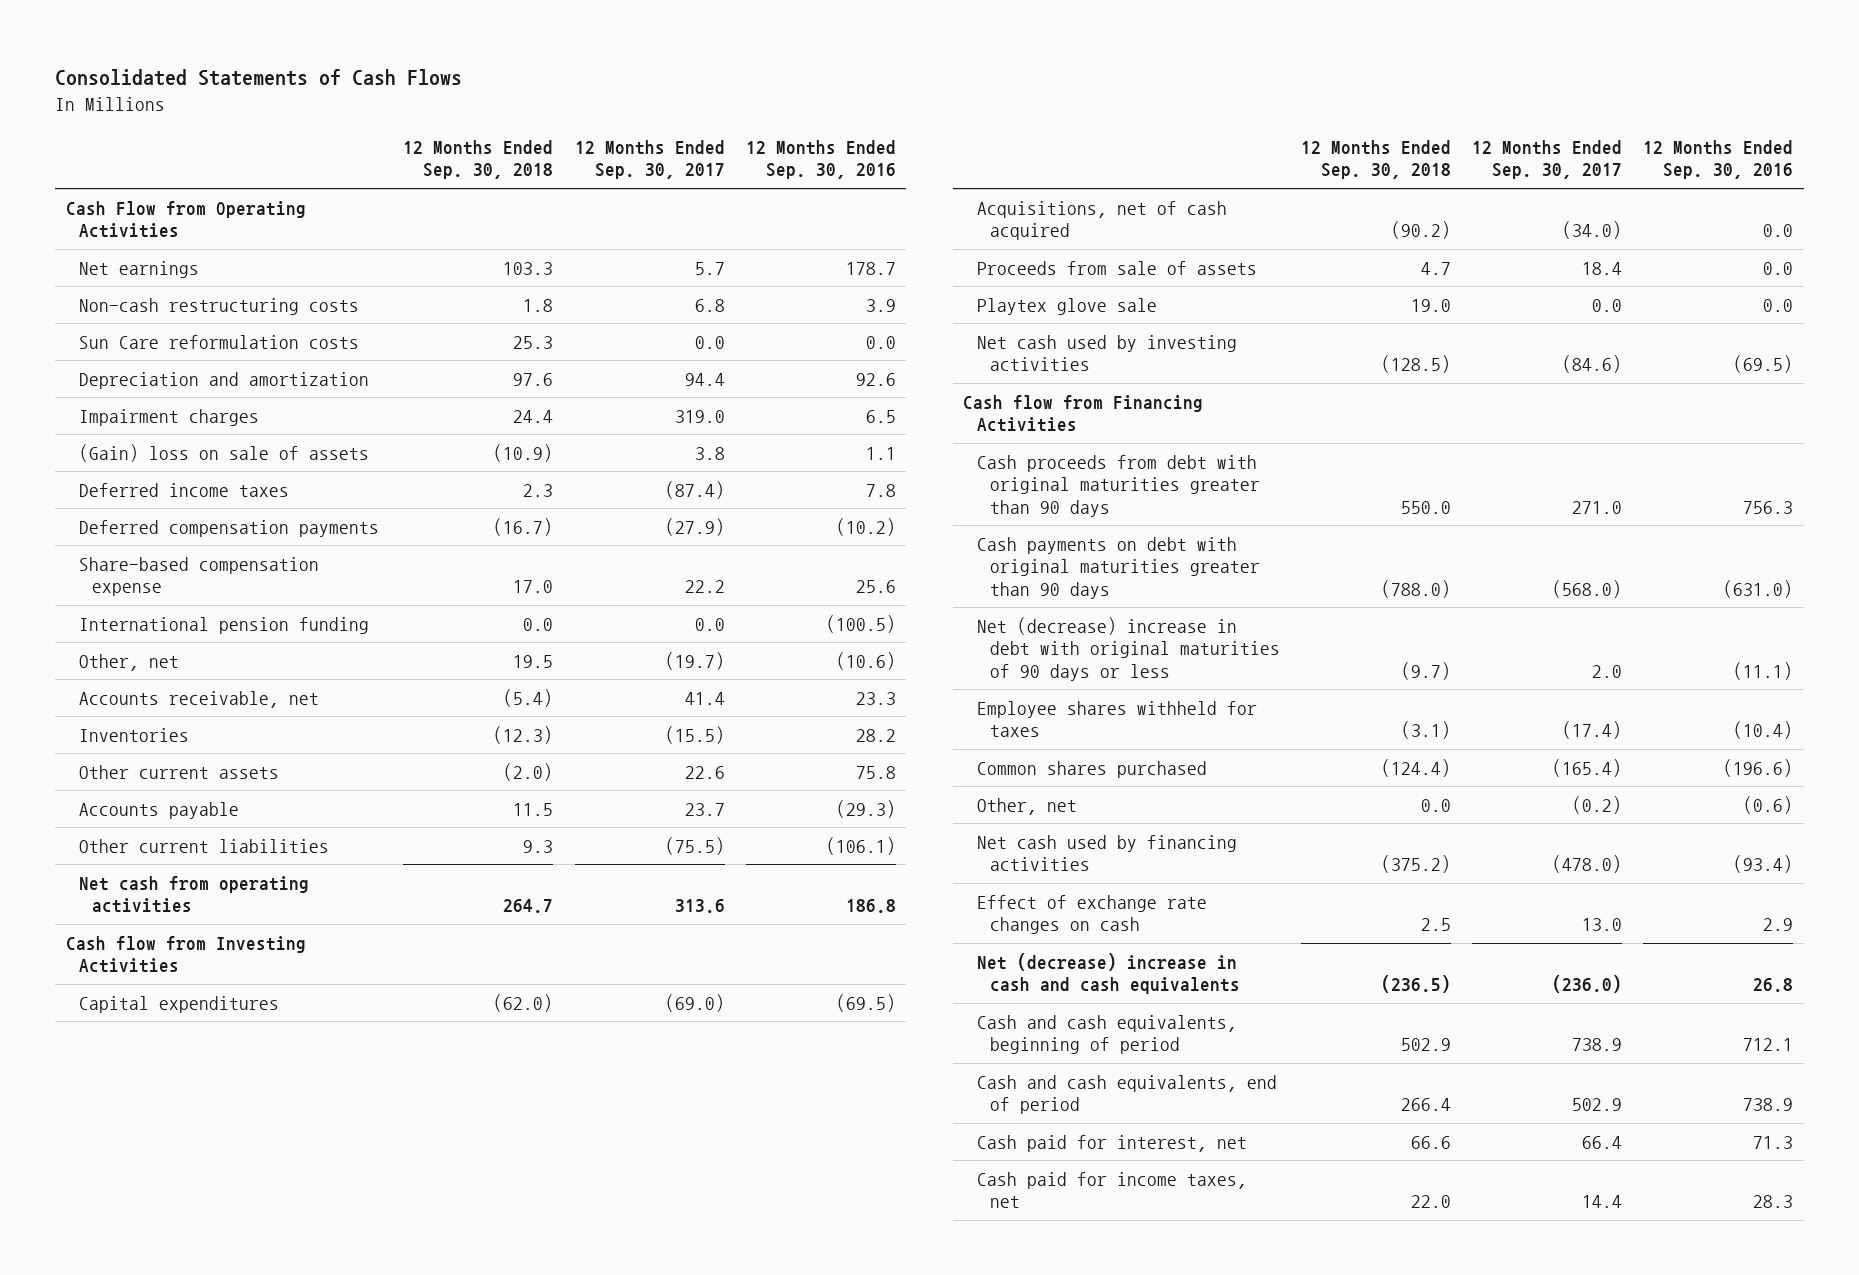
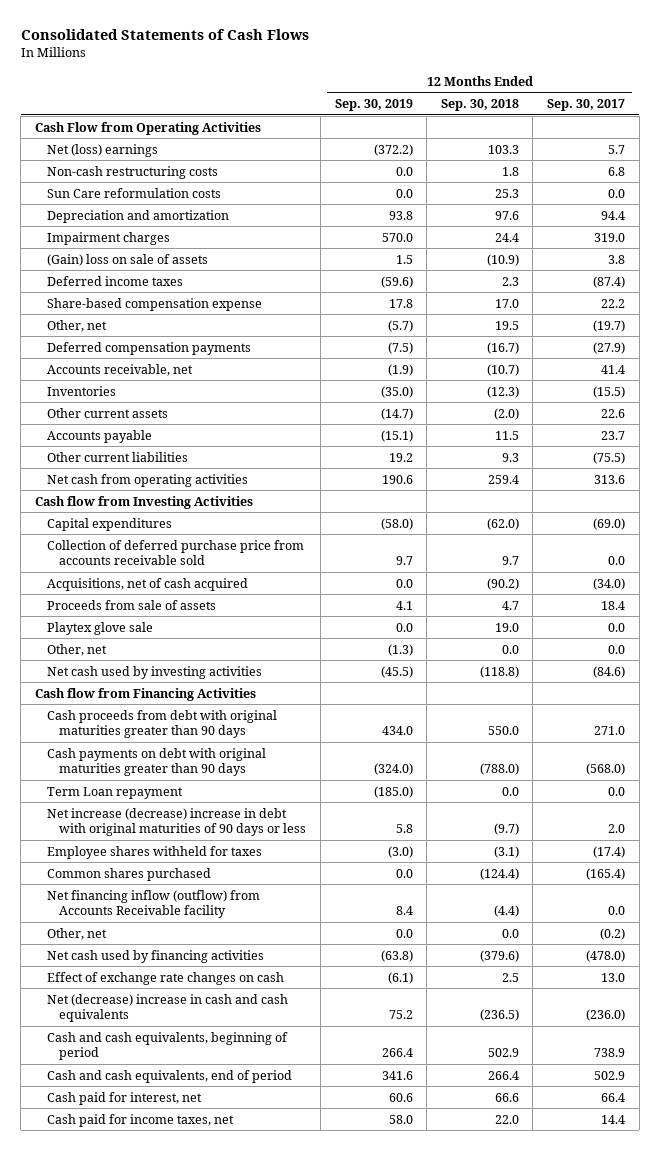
[745,139,896,180] 12 Months Ended Sep. 30, 2016 -> none
none -> [334,99,413,112] Sep. 30, 2019
[79,260,200,278] Net earnings -> [47,143,159,157] Net (loss) earnings
[79,616,370,634] International pension funding -> none
[79,519,380,537] Deferred compensation payments -> [47,341,252,355] Deferred compensation payments
[503,688,554,707] (5.4) -> [486,363,519,376] (10.7)
[503,899,554,914] 264.7 -> [487,474,519,484] 259.4
none -> [47,539,305,565] Collection of deferred purchase price from accounts receivable sold
none -> [47,643,108,656] Other, net
[1380,355,1451,374] (128.5) -> [479,665,519,678] (118.8)
none -> [47,786,184,799] Term Loan repayment
[976,616,1280,681] Net (decrease) increase in debt with original maturities of 90 days or less -> [47,807,307,836] Net increase (decrease) increase in debt with original maturities of 90 days or less
none -> [47,889,261,918] Net financing inflow (outflow) from Accounts Receivable facility
[1380,855,1451,874] (375.2) -> [479,949,519,962] (379.6)

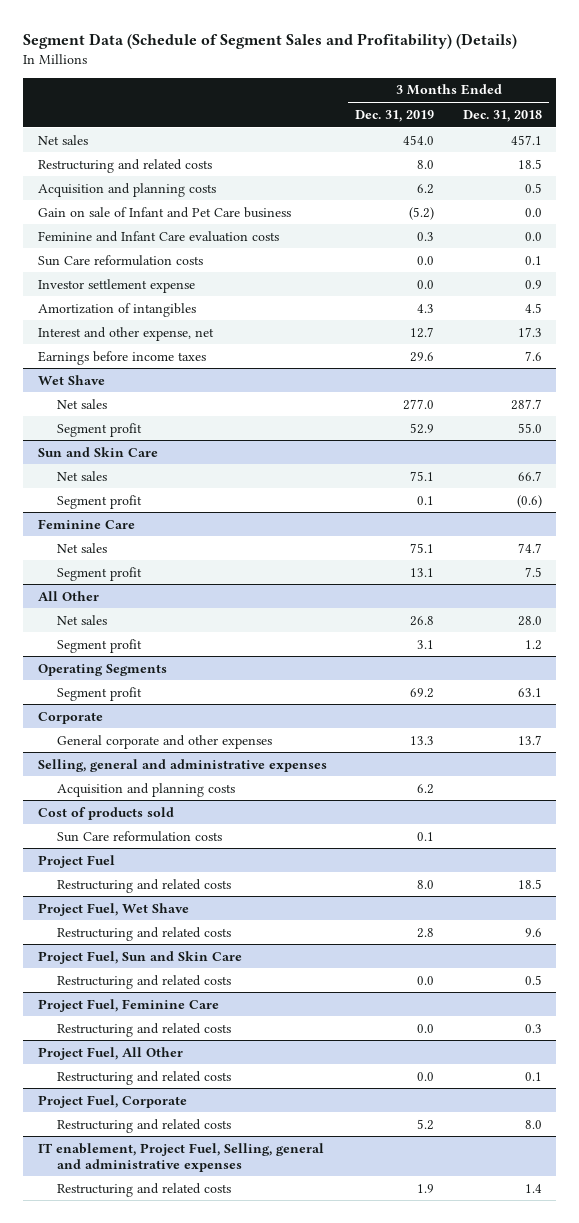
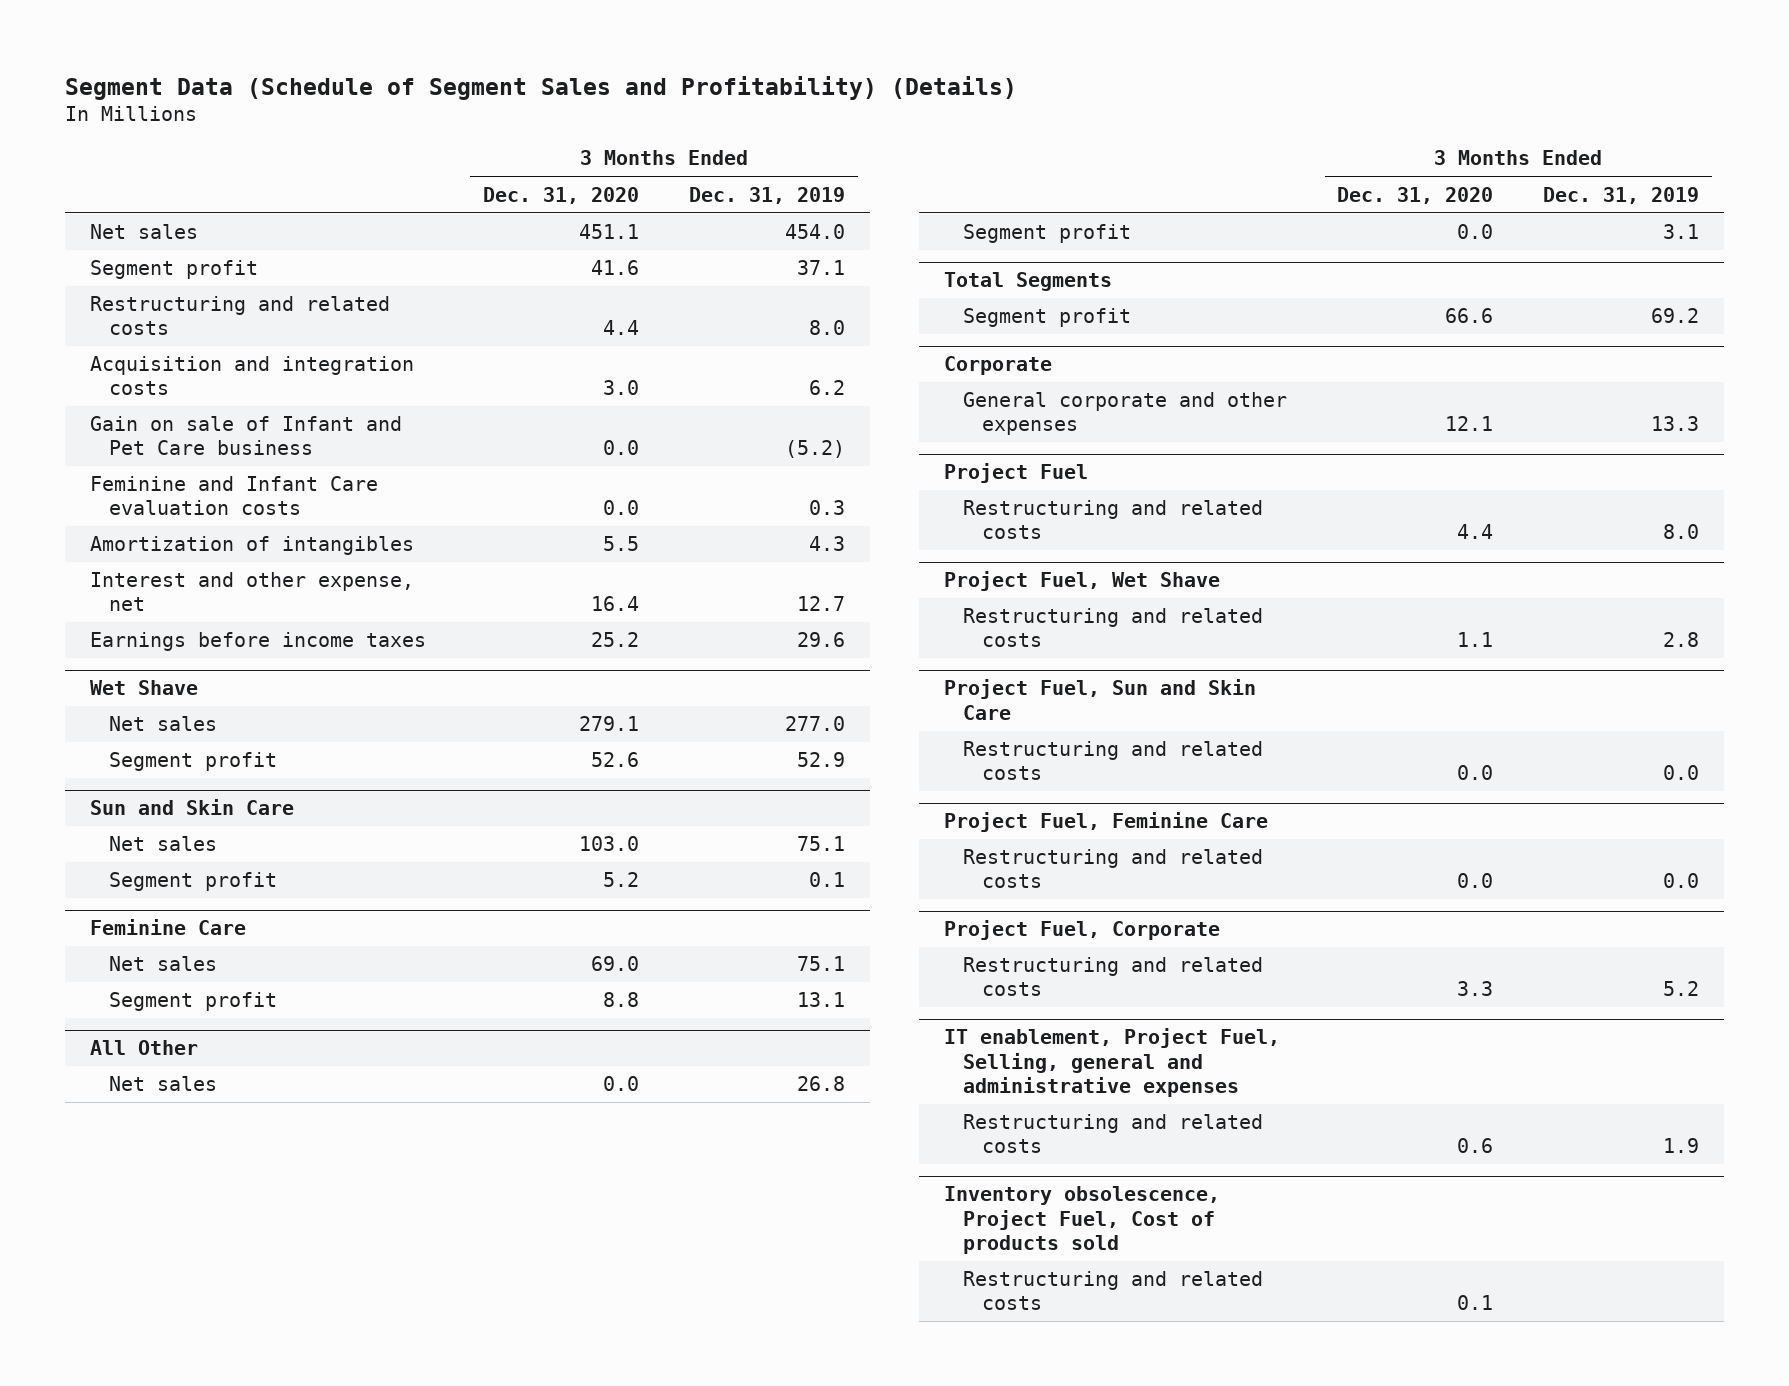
[462,109,542,122] Dec. 31, 2018 -> none
none -> [482,186,639,204] Dec. 31, 2020
none -> [89,260,258,280] Segment profit
[37,182,216,197] Acquisition and planning costs -> [89,356,414,396] Acquisition and integration costs
[37,254,203,266] Sun Care reformulation costs -> none
[37,278,195,293] Investor settlement expense -> none
[37,663,167,676] Operating Segments -> none
none -> [943,272,1112,292] Total Segments
[37,758,327,772] Selling, general and administrative expenses -> none
[57,782,236,797] Acquisition and planning costs -> none
[37,806,174,820] Cost of products sold -> none
[57,830,223,842] Sun Care reformulation costs -> none
[37,1046,183,1060] Project Fuel, All Other -> none
[57,1070,232,1085] Restructuring and related costs -> none
none -> [943,1186,1220,1254] Inventory obsolescence, Project Fuel, Cost of products sold
none -> [962,1271,1263,1311] Restructuring and related costs

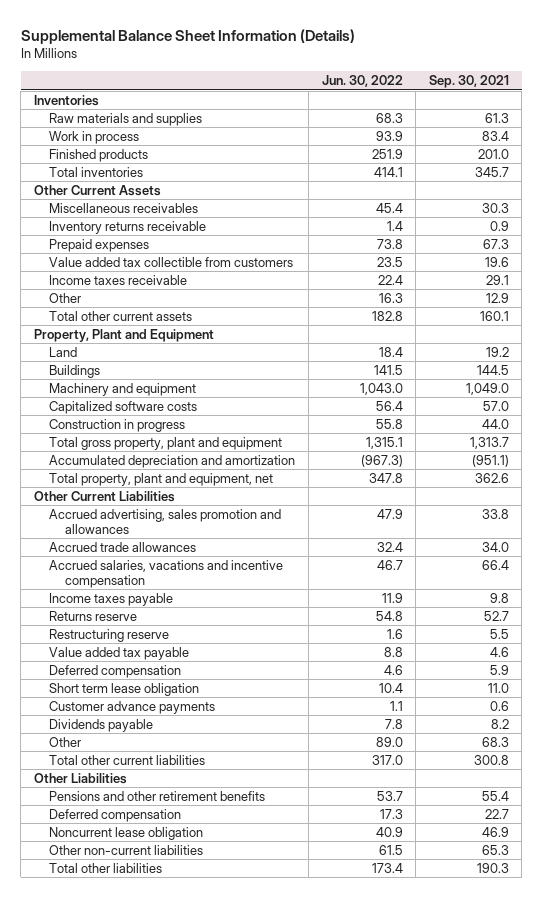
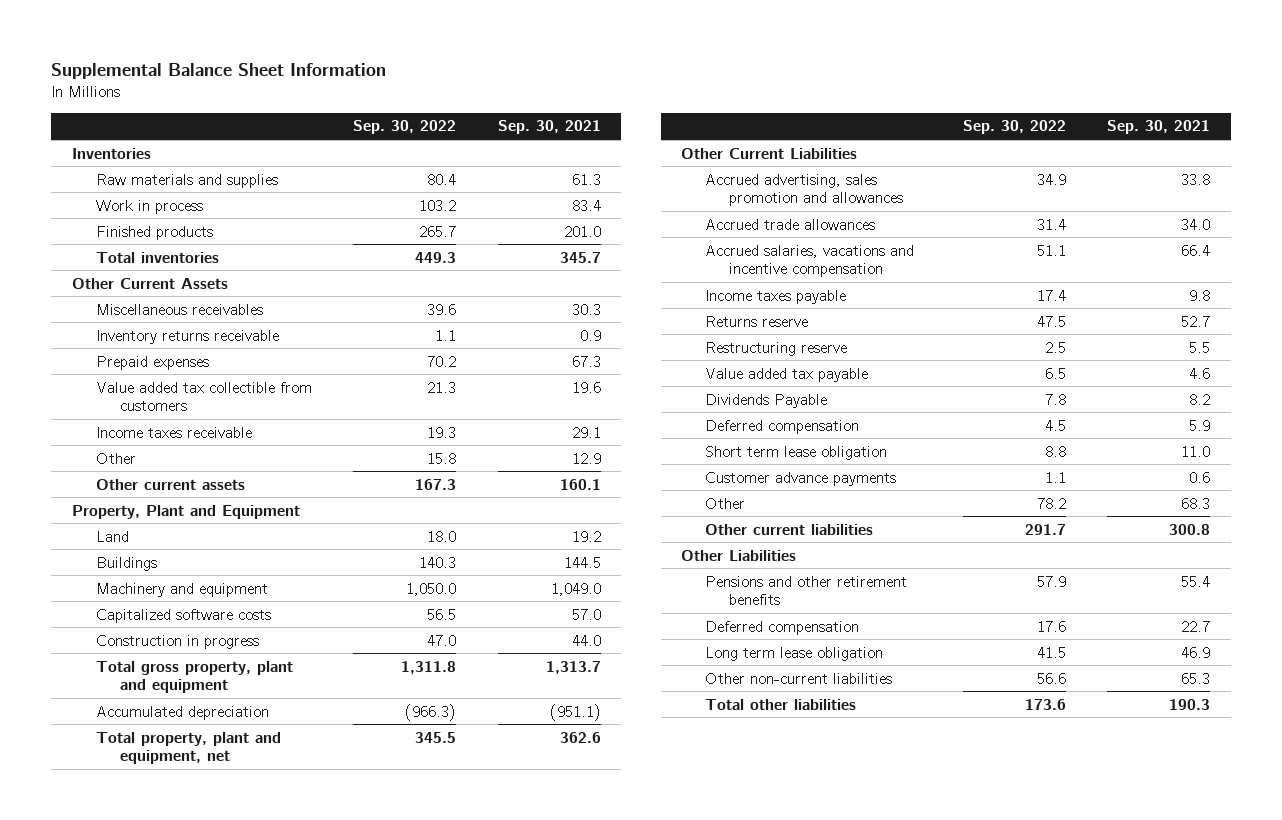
[20,28,355,44] Supplemental Balance Sheet Information (Details) -> [51,62,387,79] Supplemental Balance Sheet Information
[321,75,403,88] Jun. 30, 2022 -> none
none -> [353,120,457,135] Sep. 30, 2022
[49,310,193,321] Total other current assets -> [95,478,245,490] Other current assets
[49,454,296,468] Accumulated depreciation and amortization -> [95,705,269,720] Accumulated depreciation
none -> [705,393,828,408] Dividends Payable
[49,718,154,732] Dividends payable -> none
[49,754,206,765] Total other current liabilities -> [705,523,874,535] Other current liabilities
[49,826,204,840] Noncurrent lease obligation -> [705,646,884,661] Long term lease obligation

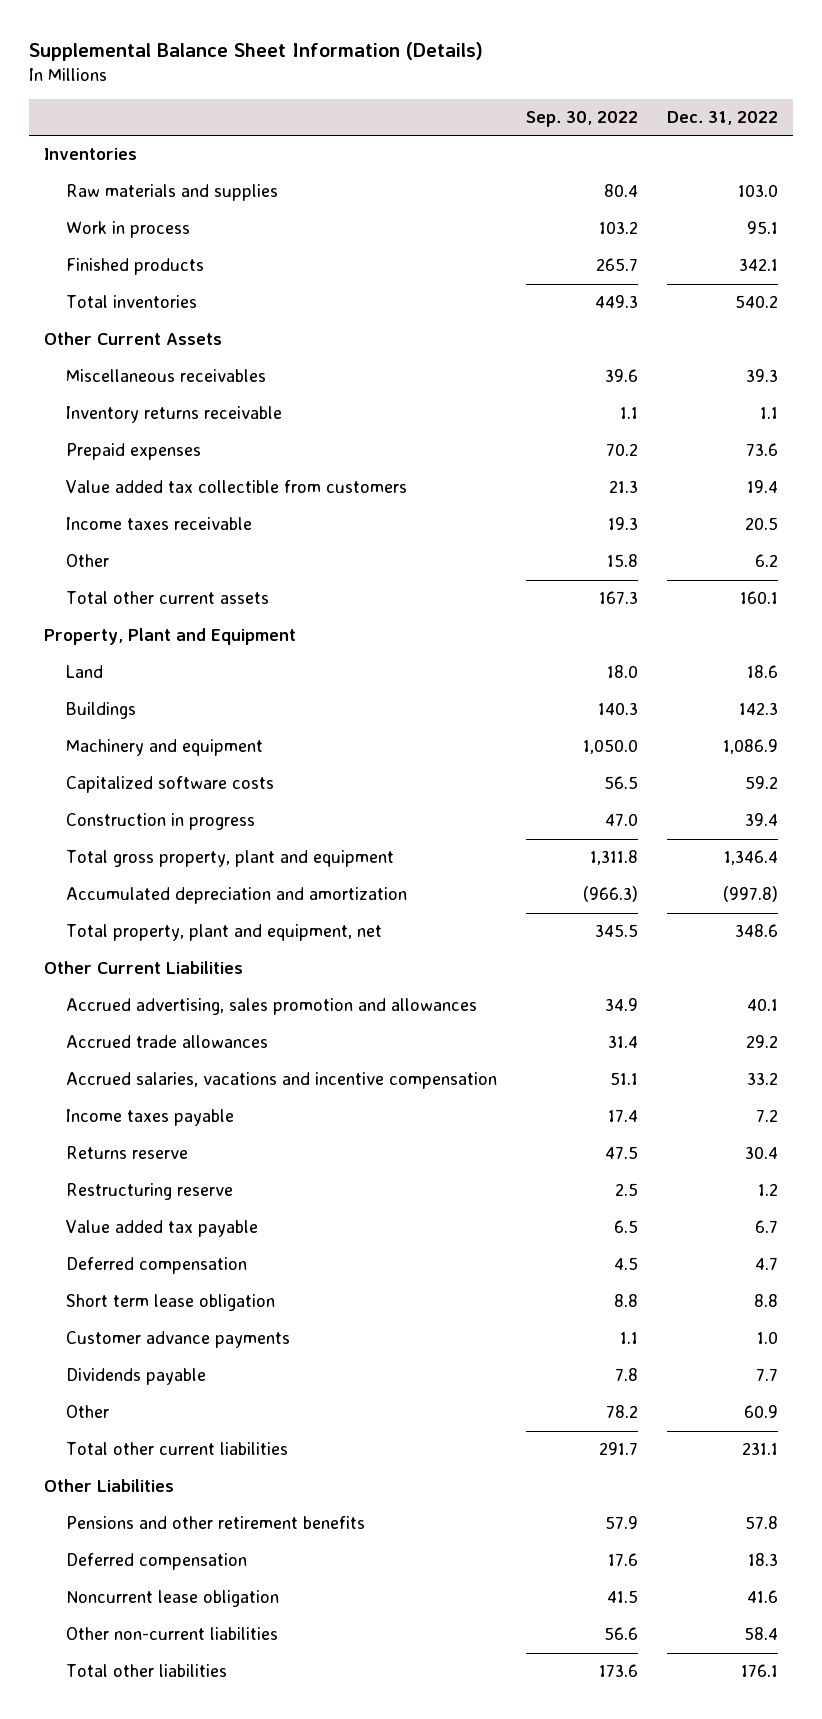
[51,62,387,79] Supplemental Balance Sheet Information -> [28,41,483,61] Supplemental Balance Sheet Information (Details)
[497,120,601,135] Sep. 30, 2021 -> none
none -> [667,111,779,126] Dec. 31, 2022
[95,478,245,490] Other current assets -> [65,591,269,605] Total other current assets
[95,705,269,720] Accumulated depreciation -> [65,887,407,905] Accumulated depreciation and amortization
[705,393,828,408] Dividends Payable -> none
none -> [65,1368,206,1386] Dividends payable
[705,523,874,535] Other current liabilities -> [65,1442,288,1456] Total other current liabilities
[705,646,884,661] Long term lease obligation -> [65,1590,279,1608] Noncurrent lease obligation

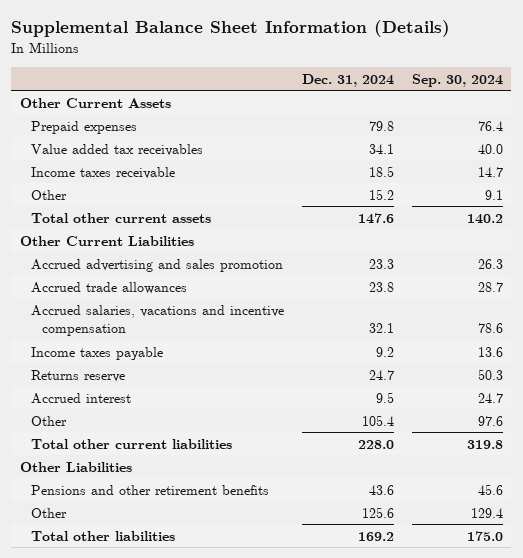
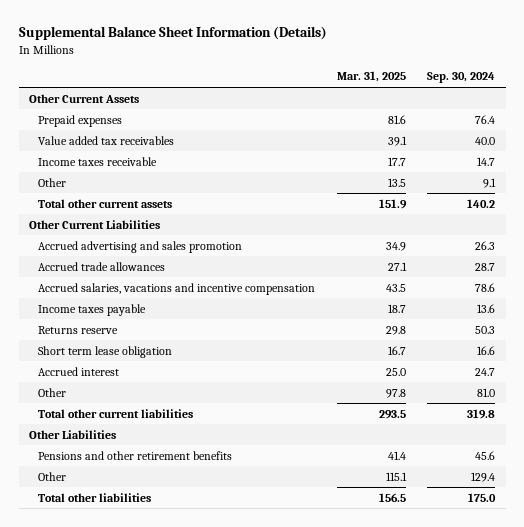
[301,73,394,87] Dec. 31, 2024 -> none
none -> [336,71,406,83] Mar. 31, 2025
none -> [38,345,173,358] Short term lease obligation
[477,415,503,426] 97.6 -> [476,387,495,397] 81.0

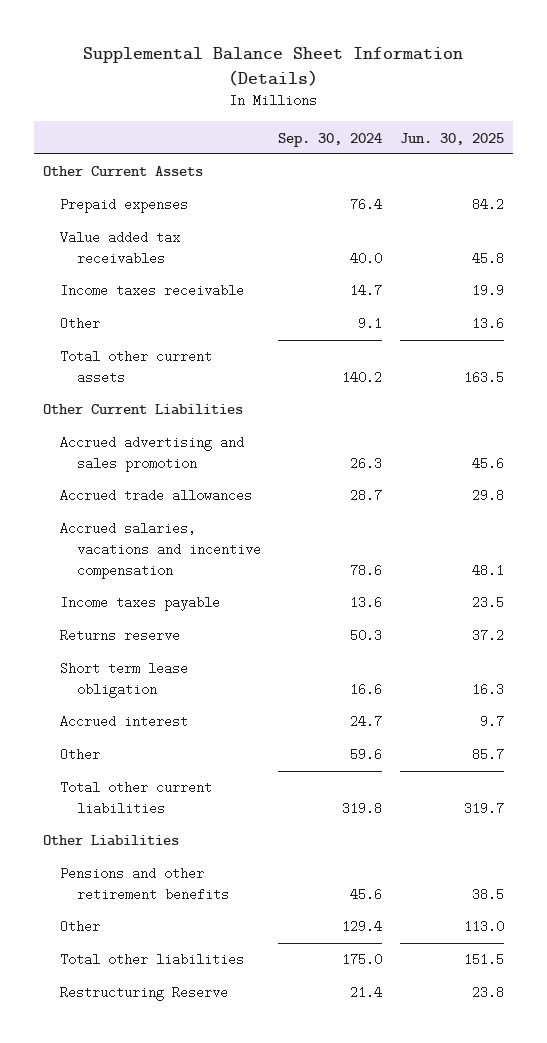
[336,71,406,83] Mar. 31, 2025 -> none
none -> [399,132,504,145] Jun. 30, 2025
[476,387,495,397] 81.0 -> [350,748,383,762] 59.6
none -> [59,986,228,1002] Restructuring Reserve

